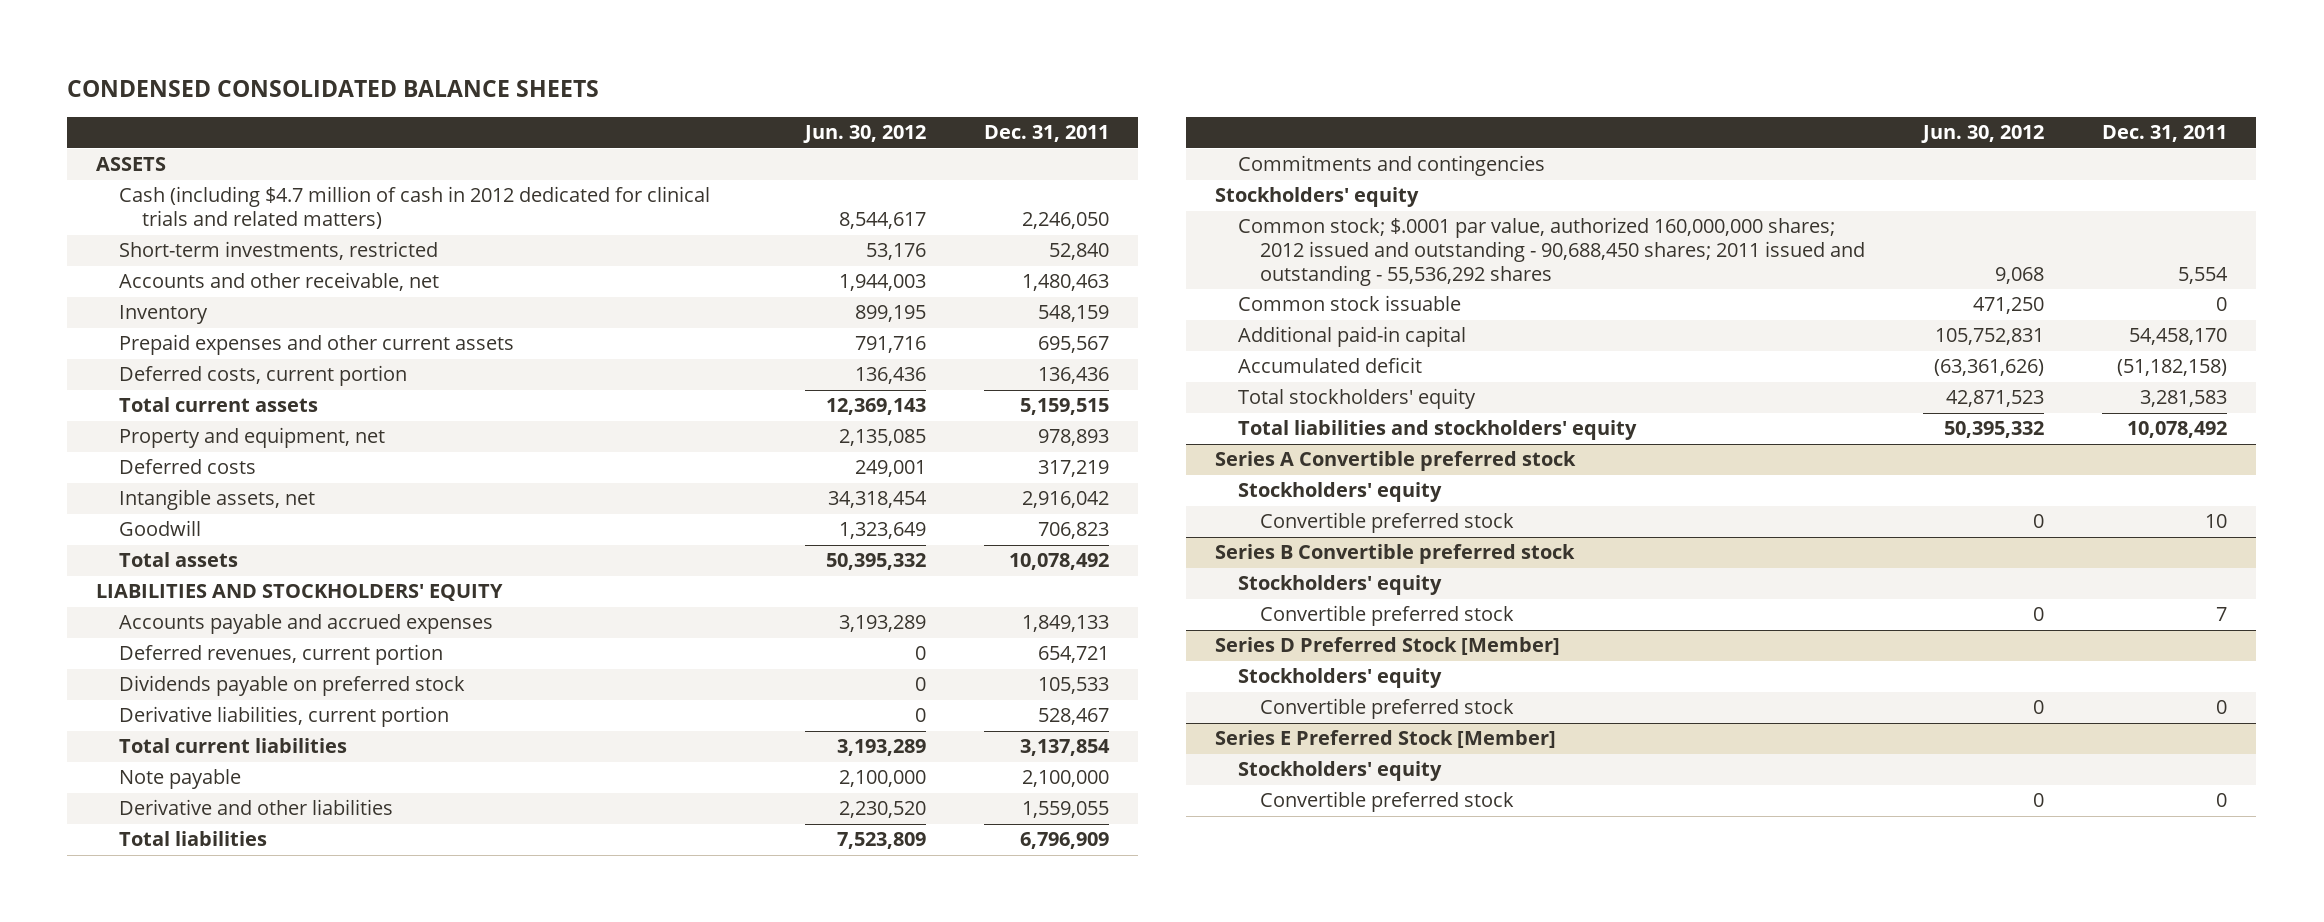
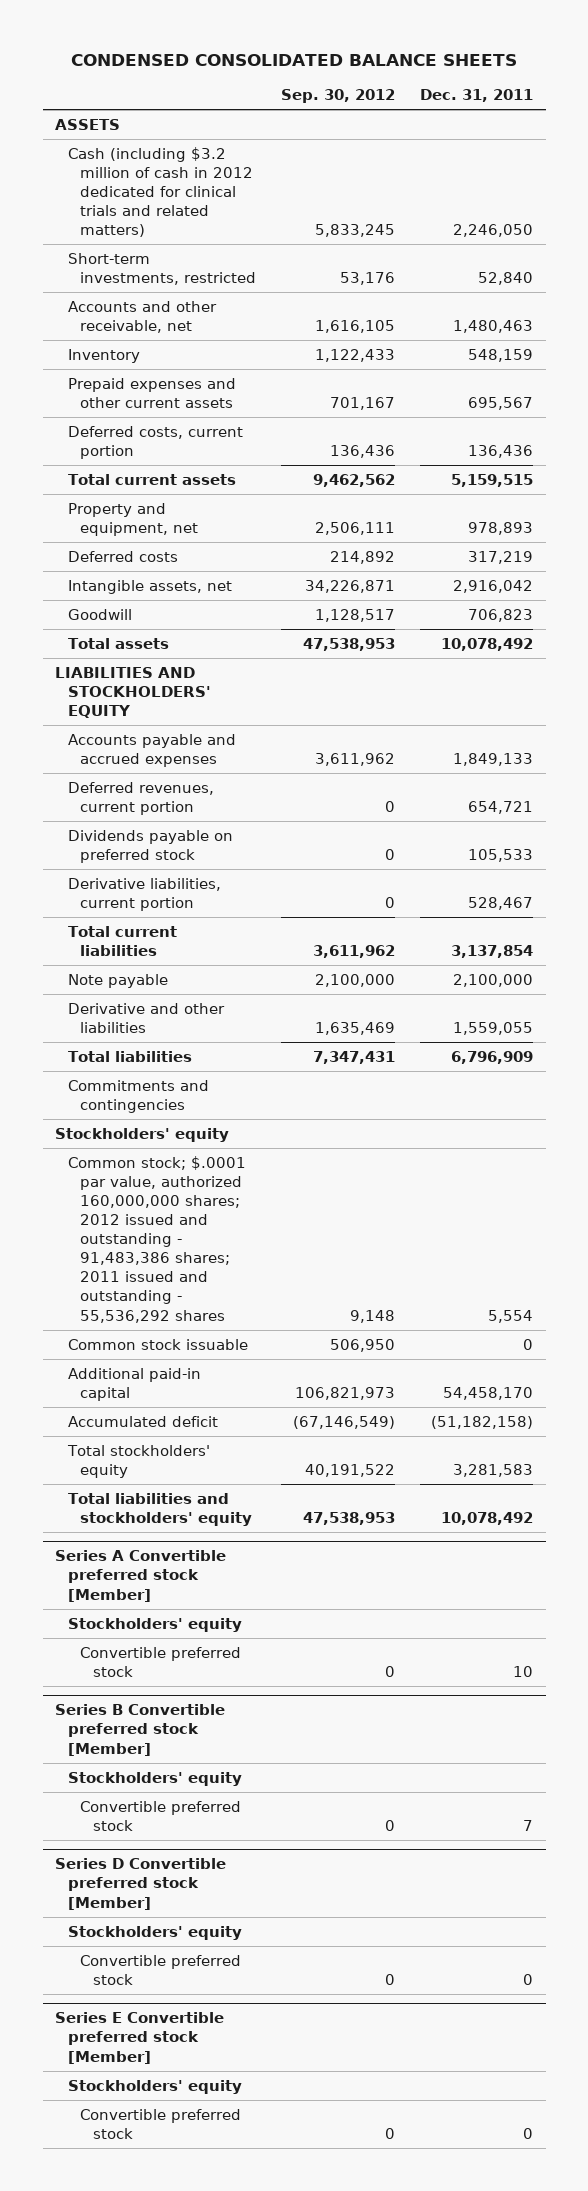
[802,125,926,144] Jun. 30, 2012 -> none
none -> [281,89,396,104] Sep. 30, 2012
[119,186,711,230] Cash (including $4.7 million of cash in 2012 dedicated for clinical trials and related matters) -> [67,146,254,238] Cash (including $3.2 million of cash in 2012 dedicated for clinical trials and related matters)
[1237,217,1866,286] Common stock; $.0001 par value, authorized 160,000,000 shares; 2012 issued and outstanding - 90,688,450 shares; 2011 issued and outstanding - 55,536,292 shares -> [67,1155,246,1323] Common stock; $.0001 par value, authorized 160,000,000 shares; 2012 issued and outstanding - 91,483,386 shares; 2011 issued and outstanding - 55,536,292 shares
[1215,451,1577,472] Series A Convertible preferred stock -> [55,1550,227,1602] Series A Convertible preferred stock [Member]
[1215,544,1576,565] Series B Convertible preferred stock -> [55,1704,226,1756] Series B Convertible preferred stock [Member]
[1215,637,1561,656] Series D Preferred Stock [Member] -> [55,1858,227,1910] Series D Convertible preferred stock [Member]
[1215,730,1557,749] Series E Preferred Stock [Member] -> [55,2012,225,2064] Series E Convertible preferred stock [Member]

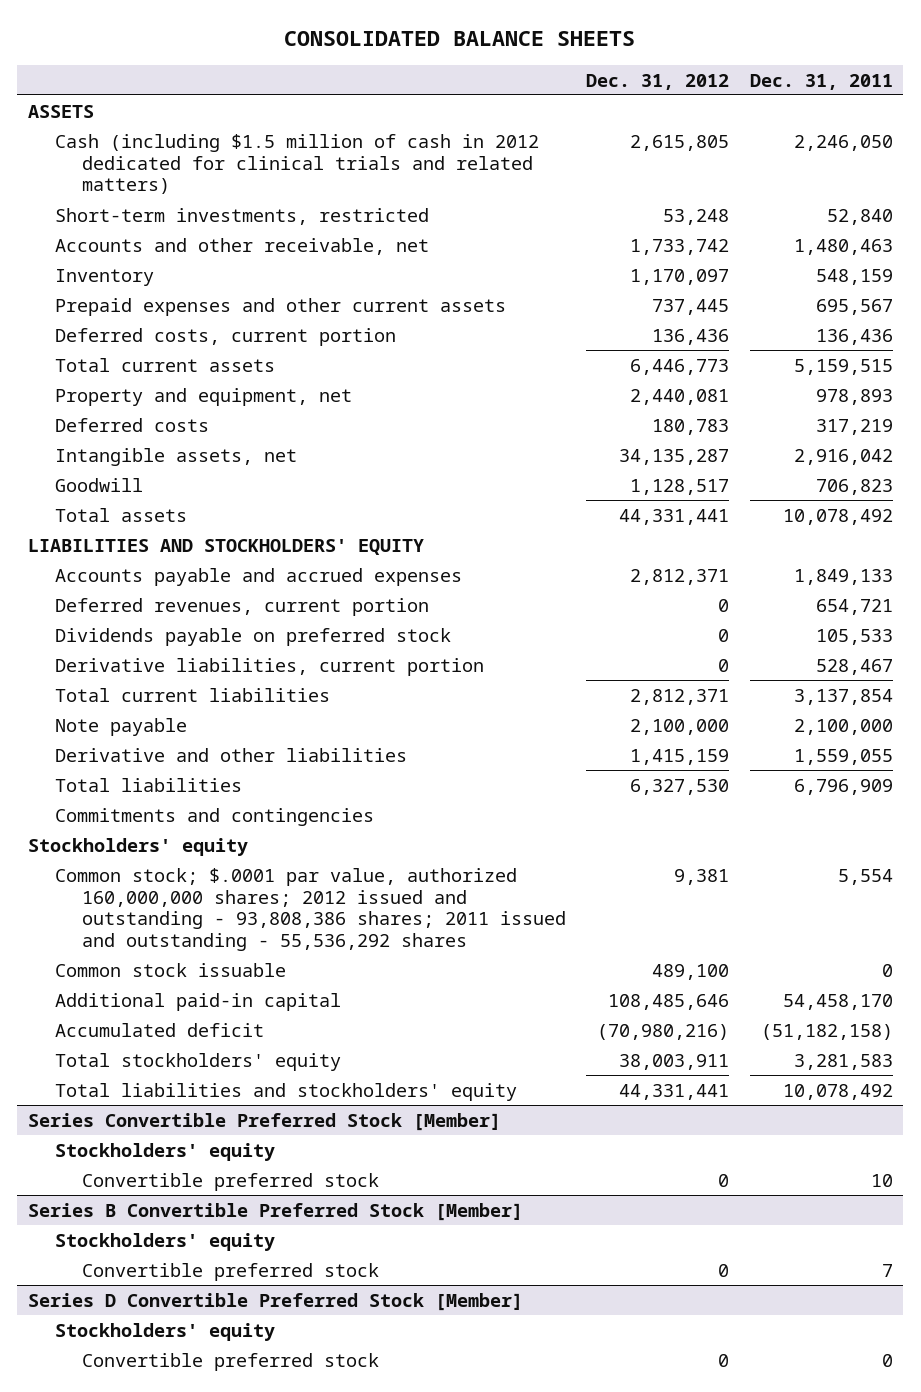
[71,53,518,66] CONDENSED CONSOLIDATED BALANCE SHEETS -> [284,31,636,47] CONSOLIDATED BALANCE SHEETS
[281,89,396,104] Sep. 30, 2012 -> none
none -> [586,73,730,90] Dec. 31, 2012
[67,146,254,238] Cash (including $3.2 million of cash in 2012 dedicated for clinical trials and related matters) -> [54,133,539,195] Cash (including $1.5 million of cash in 2012 dedicated for clinical trials and related matters)
[67,1155,246,1323] Common stock; $.0001 par value, authorized 160,000,000 shares; 2012 issued and outstanding - 91,483,386 shares; 2011 issued and outstanding - 55,536,292 shares -> [54,867,566,952] Common stock; $.0001 par value, authorized 160,000,000 shares; 2012 issued and outstanding - 93,808,386 shares; 2011 issued and outstanding - 55,536,292 shares
[55,1550,227,1602] Series A Convertible preferred stock [Member] -> [27,1112,501,1131] Series Convertible Preferred Stock [Member]
[55,1704,226,1756] Series B Convertible preferred stock [Member] -> [27,1202,523,1221] Series B Convertible Preferred Stock [Member]
[67,1925,242,1940] Stockholders' equity -> none
[80,1954,242,1985] Convertible preferred stock -> none
[55,2012,225,2064] Series E Convertible preferred stock [Member] -> none
[55,1858,227,1910] Series D Convertible preferred stock [Member] -> [27,1292,523,1311] Series D Convertible Preferred Stock [Member]

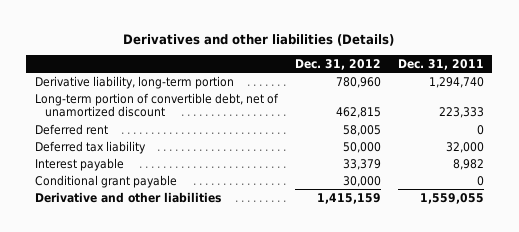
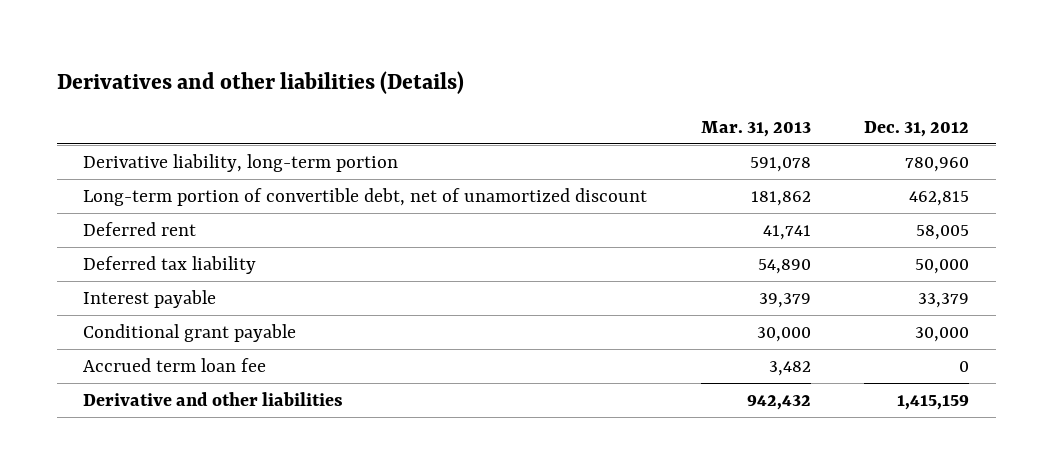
[397,58,484,70] Dec. 31, 2011 -> none
none -> [700,121,811,138] Mar. 31, 2013
none -> [83,357,267,372] Accrued term loan fee

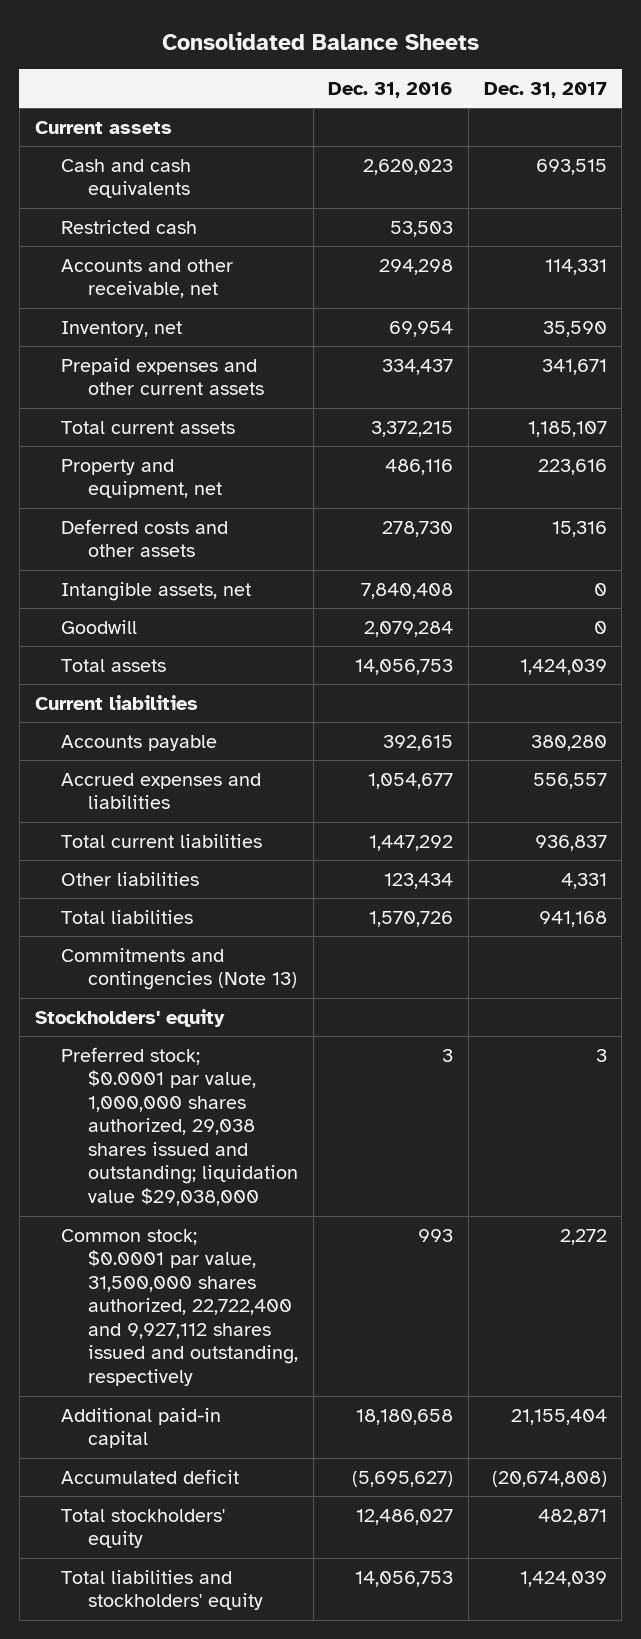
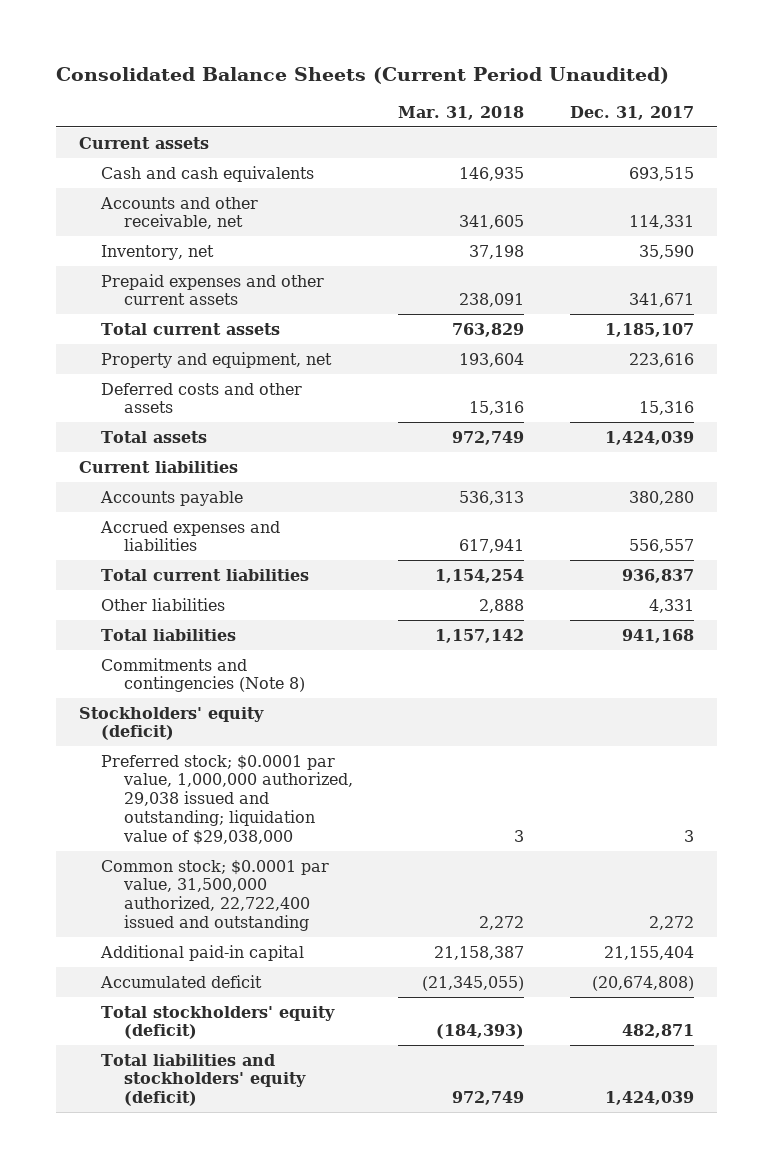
[161,31,479,50] Consolidated Balance Sheets -> [56,66,670,84] Consolidated Balance Sheets (Current Period Unaudited)
[328,81,454,98] Dec. 31, 2016 -> none
none -> [398,105,525,120] Mar. 31, 2018
[61,219,198,234] Restricted cash -> none
[61,581,252,601] Intangible assets, net -> none
[61,619,138,634] Goodwill -> none
[61,947,298,991] Commitments and contingencies (Note 13) -> [101,657,305,693] Commitments and contingencies (Note 8)
[34,1008,225,1027] Stockholders' equity -> [78,706,264,741] Stockholders' equity (deficit)
[61,1046,299,1206] Preferred stock; $0.0001 par value, 1,000,000 shares authorized, 29,038 shares issued and outstanding; liquidation value $29,038,000 -> [101,754,353,845] Preferred stock; $0.0001 par value, 1,000,000 authorized, 29,038 issued and outstanding; liquidation value of $29,038,000
[61,1228,299,1386] Common stock; $0.0001 par value, 31,500,000 shares authorized, 22,722,400 and 9,927,112 shares issued and outstanding, respectively -> [101,859,330,931] Common stock; $0.0001 par value, 31,500,000 authorized, 22,722,400 issued and outstanding
[61,1508,226,1549] Total stockholders' equity -> [101,1005,336,1040] Total stockholders' equity (deficit)
[61,1569,264,1611] Total liabilities and stockholders' equity -> [101,1053,306,1107] Total liabilities and stockholders' equity (deficit)

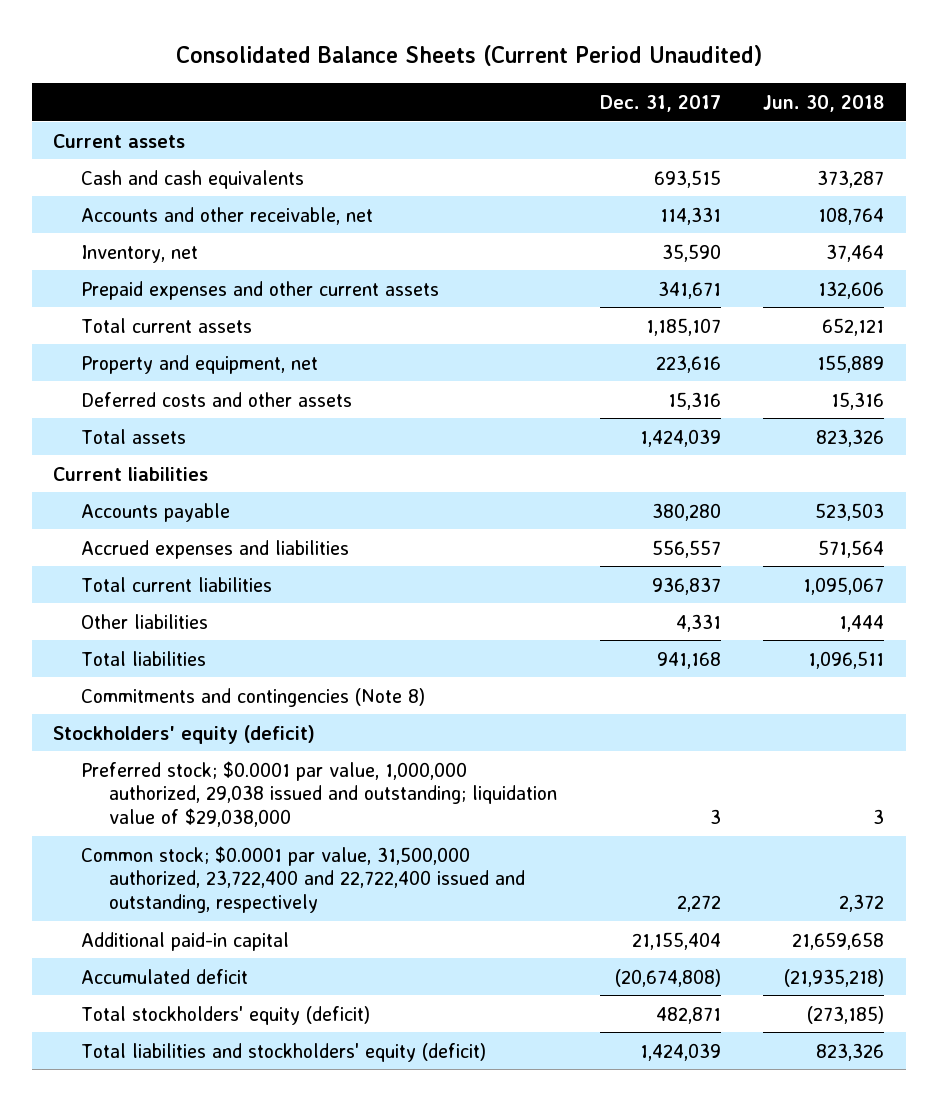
[398,105,525,120] Mar. 31, 2018 -> none
none -> [763,95,885,113] Jun. 30, 2018
[101,859,330,931] Common stock; $0.0001 par value, 31,500,000 authorized, 22,722,400 issued and outstanding -> [81,845,525,914] Common stock; $0.0001 par value, 31,500,000 authorized, 23,722,400 and 22,722,400 issued and outstanding, respectively

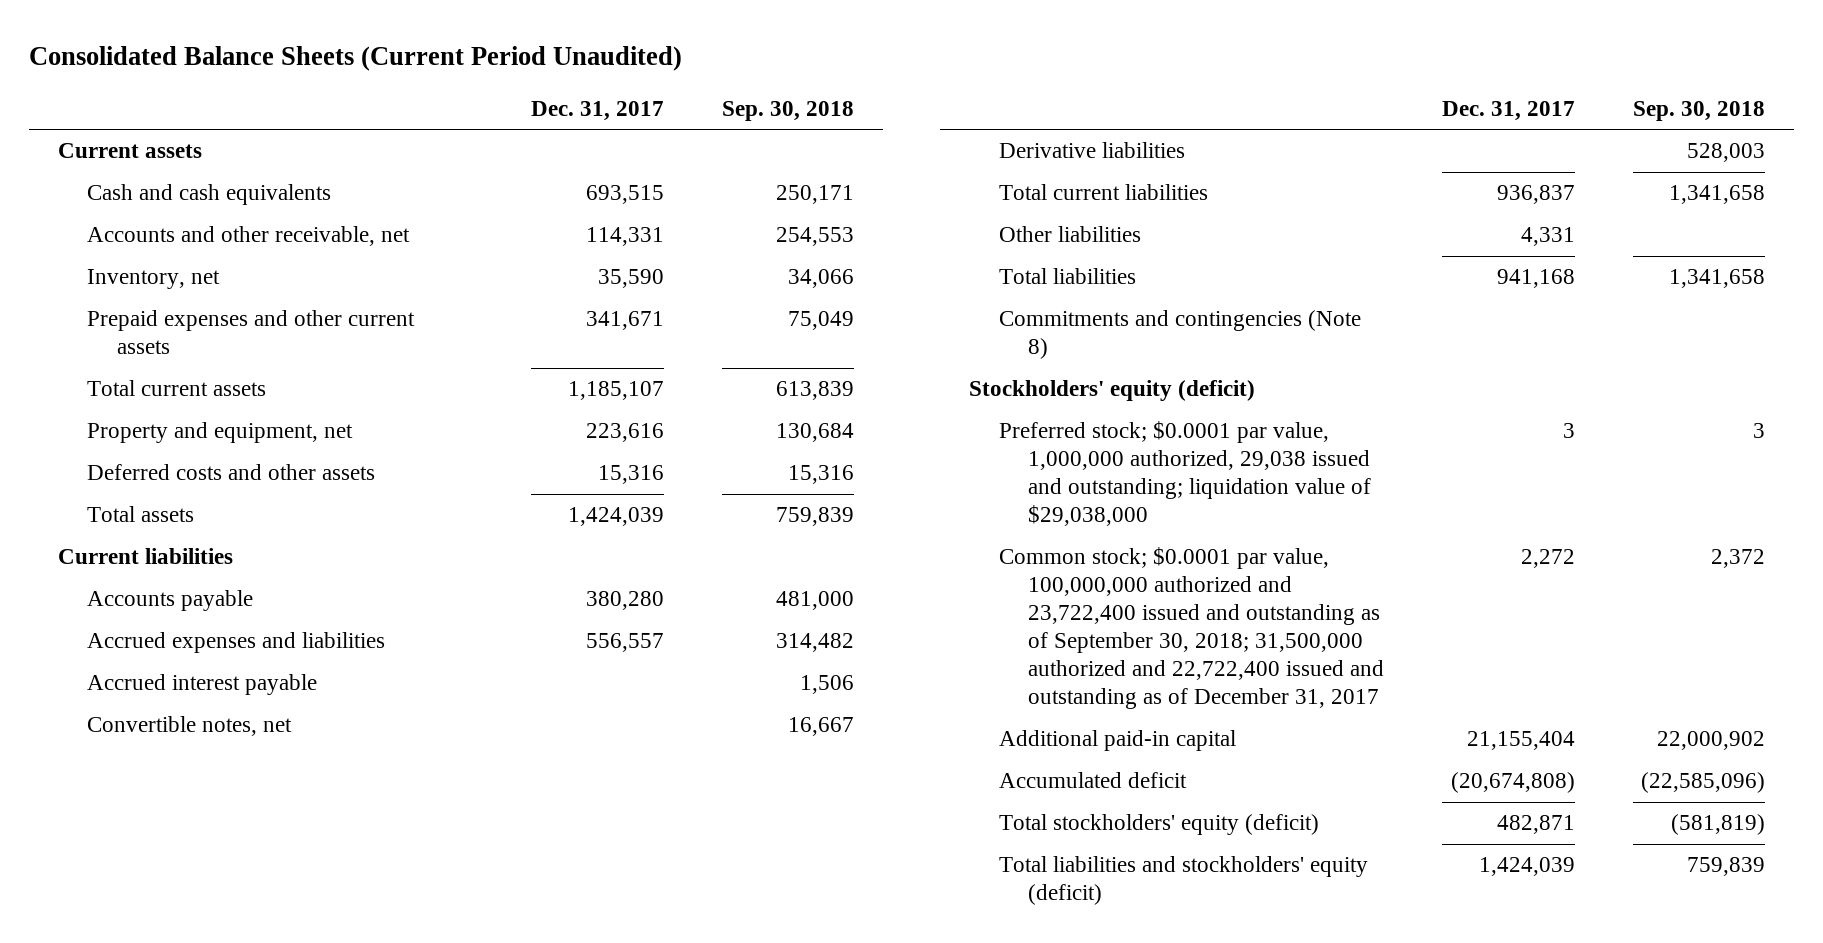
[763,95,885,113] Jun. 30, 2018 -> none
none -> [721,100,854,121] Sep. 30, 2018
none -> [87,674,318,696] Accrued interest payable
none -> [87,716,293,737] Convertible notes, net
none -> [998,142,1185,159] Derivative liabilities
[81,845,525,914] Common stock; $0.0001 par value, 31,500,000 authorized, 23,722,400 and 22,722,400 issued and outstanding, respectively -> [998,547,1385,710] Common stock; $0.0001 par value, 100,000,000 authorized and 23,722,400 issued and outstanding as of September 30, 2018; 31,500,000 authorized and 22,722,400 issued and outstanding as of December 31, 2017

